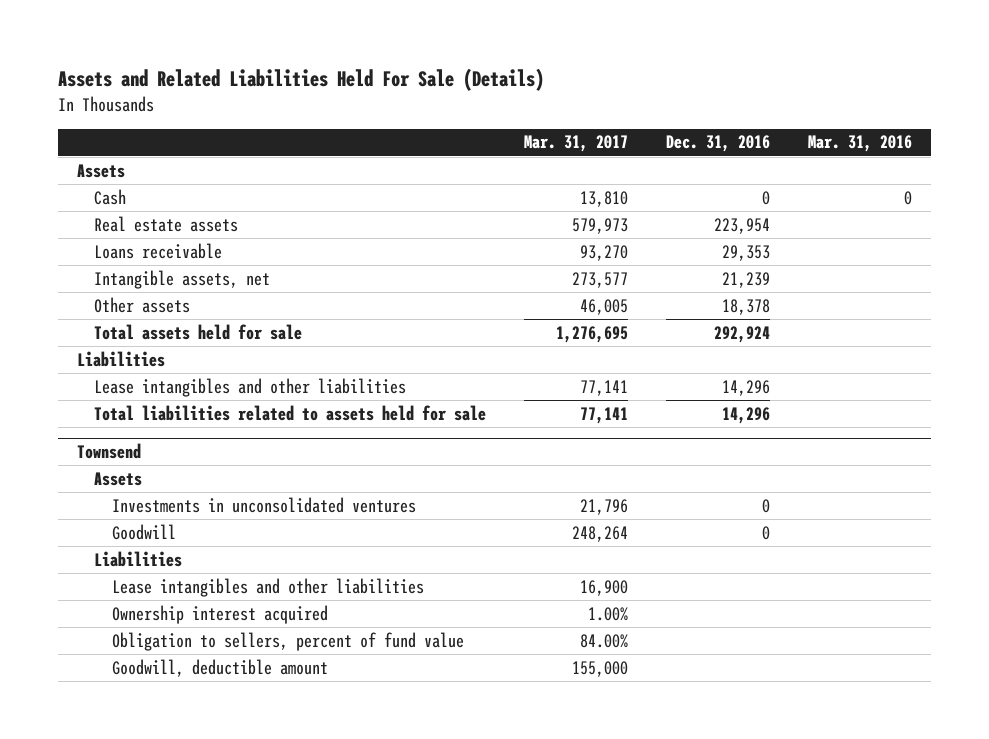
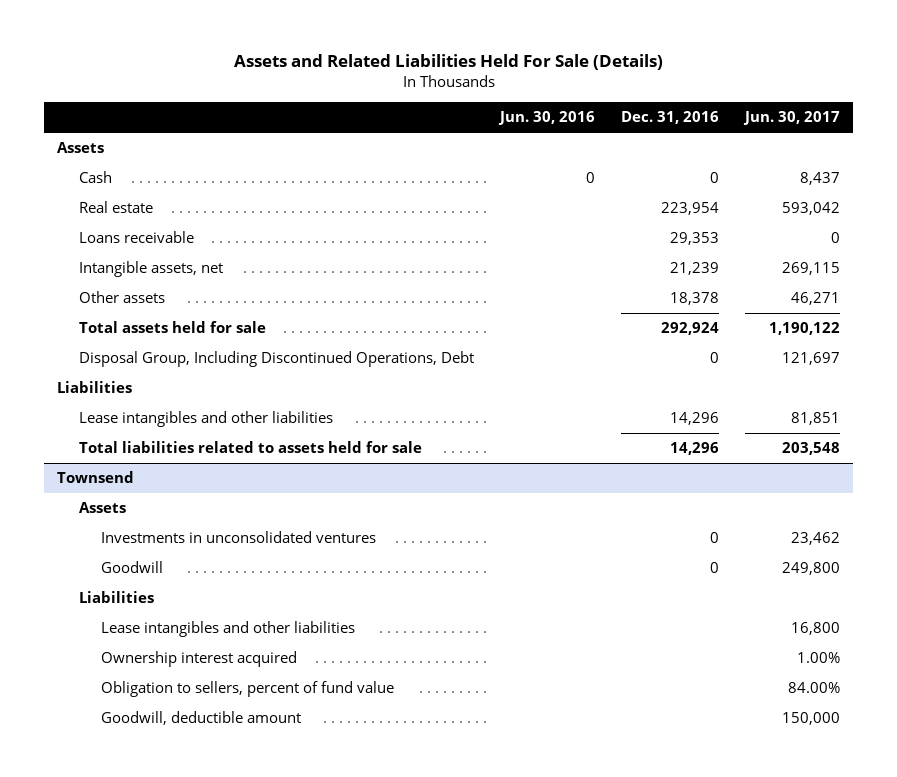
[524,135,629,153] Mar. 31, 2017 -> none
[807,135,912,153] Mar. 31, 2016 -> none
none -> [498,111,596,126] Jun. 30, 2016
none -> [743,111,841,126] Jun. 30, 2017
[94,215,239,232] Real estate assets -> [79,201,154,214] Real estate
none -> [79,351,475,368] Disposal Group, Including Discontinued Operations, Debt

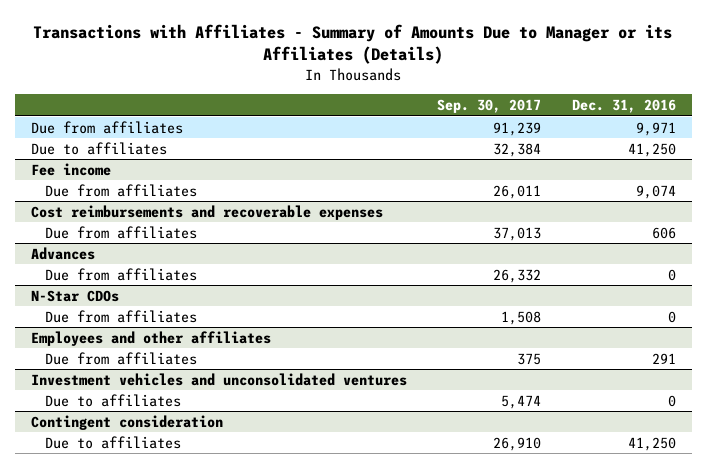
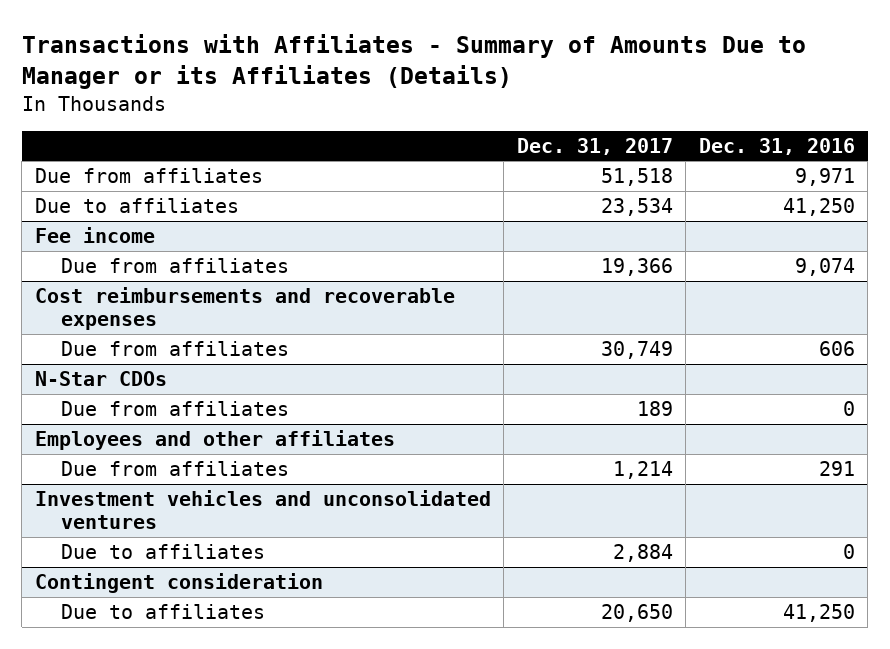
[437,99,542,114] Sep. 30, 2017 -> none
none -> [516,137,673,155] Dec. 31, 2017
[30,246,95,260] Advances -> none
[45,267,198,281] Due from affiliates -> none

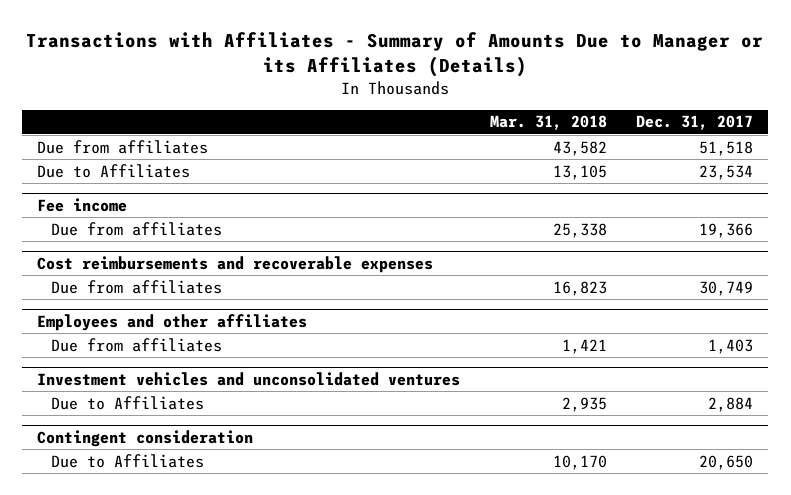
[698,137,855,155] Dec. 31, 2016 -> none
none -> [489,115,607,131] Mar. 31, 2018
[34,198,239,214] Due to affiliates -> [37,163,191,178] Due to Affiliates
[34,371,167,387] N-Star CDOs -> none
[60,401,289,417] Due from affiliates -> none
[612,461,673,480] 1,214 -> [708,338,754,354] 1,403
[60,544,265,560] Due to affiliates -> [50,395,204,410] Due to Affiliates
[60,604,265,620] Due to affiliates -> [50,453,204,468] Due to Affiliates

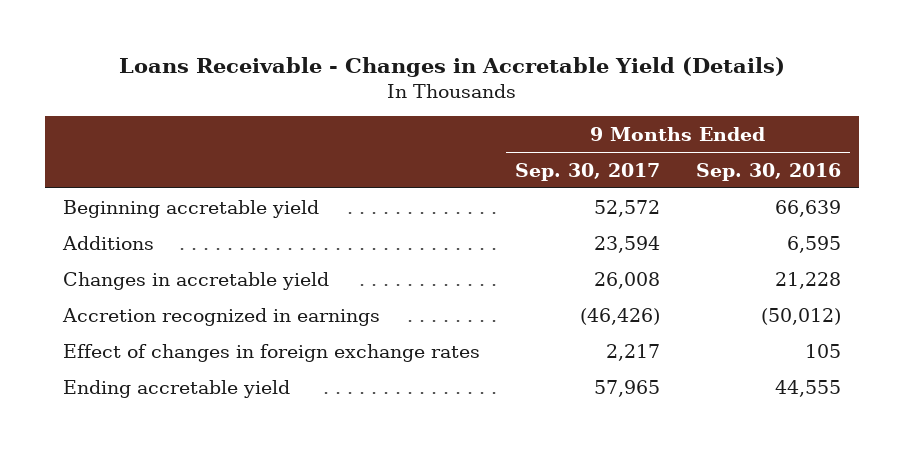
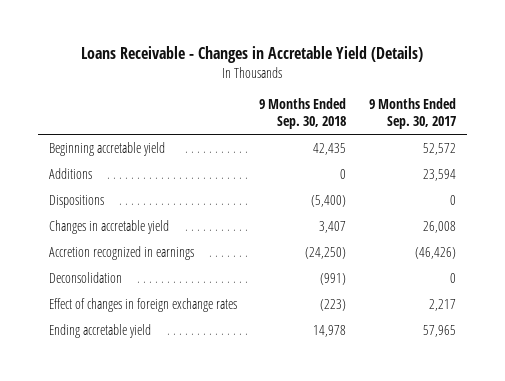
[696,162,842,181] Sep. 30, 2016 -> none
none -> [259,98,347,129] 9 Months Ended Sep. 30, 2018
none -> [48,195,104,209] Dispositions
none -> [48,272,122,284] Deconsolidation

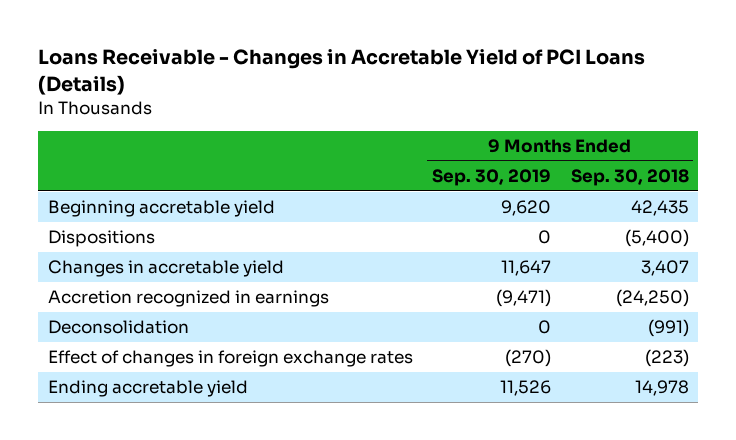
[81,46,424,64] Loans Receivable - Changes in Accretable Yield (Details) -> [37,49,645,95] Loans Receivable - Changes in Accretable Yield of PCI Loans (Details)
[368,98,456,129] 9 Months Ended Sep. 30, 2017 -> none
none -> [432,169,552,187] Sep. 30, 2019
[48,168,92,180] Additions -> none

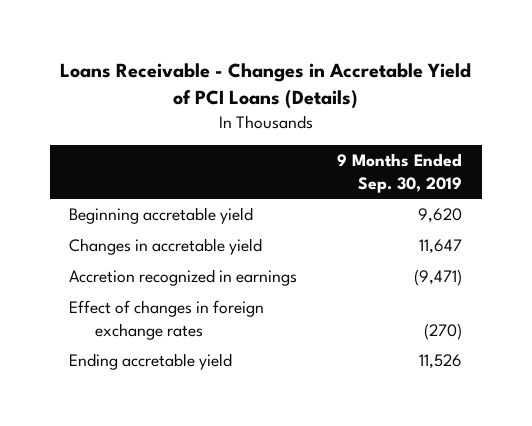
[570,169,689,187] Sep. 30, 2018 -> none
[47,230,155,248] Dispositions -> none
[47,320,189,335] Deconsolidation -> none

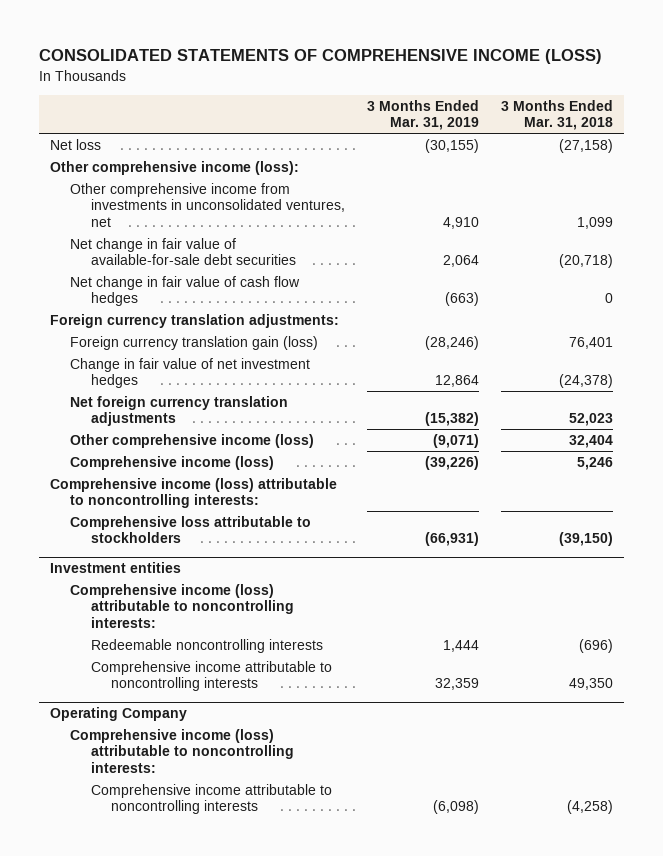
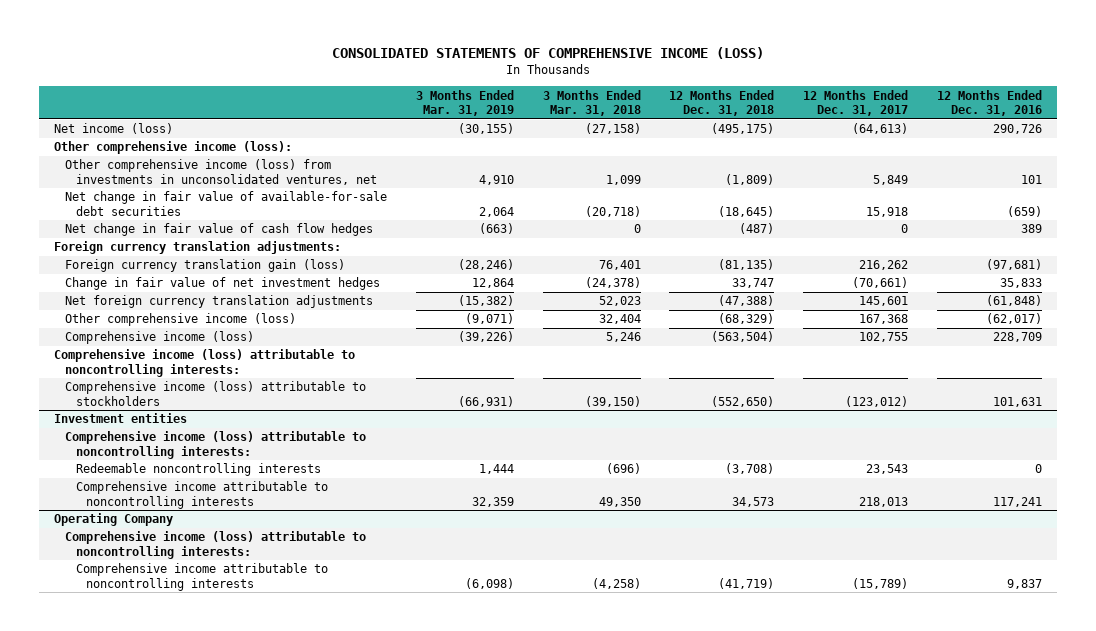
none -> [669,89,775,117] 12 Months Ended Dec. 31, 2018
none -> [803,89,909,117] 12 Months Ended Dec. 31, 2017
none -> [937,89,1043,117] 12 Months Ended Dec. 31, 2016
[50,138,102,150] Net loss -> [53,123,173,135] Net income (loss)
[70,182,345,227] Other comprehensive income from investments in unconsolidated ventures, net -> [64,159,377,185] Other comprehensive income (loss) from investments in unconsolidated ventures, net
[70,515,312,544] Comprehensive loss attributable to stockholders -> [64,381,366,406] Comprehensive income (loss) attributable to stockholders

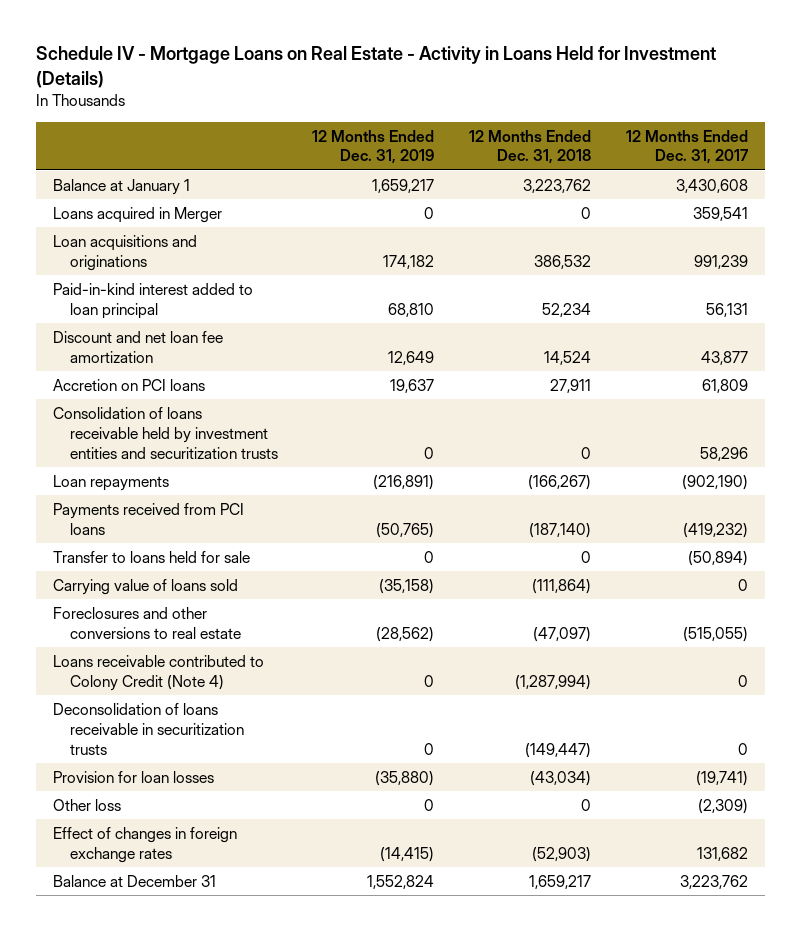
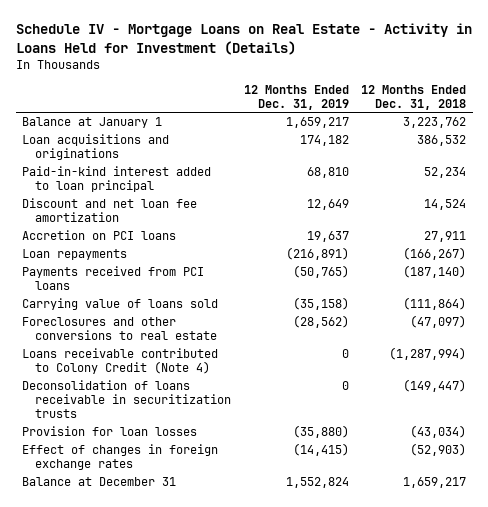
[625,129,748,165] 12 Months Ended Dec. 31, 2017 -> none
[53,206,223,223] Loans acquired in Merger -> none
[53,406,278,459] Consolidation of loans receivable held by investment entities and securitization trusts -> none
[53,550,251,563] Transfer to loans held for sale -> none
[53,798,122,811] Other loss -> none

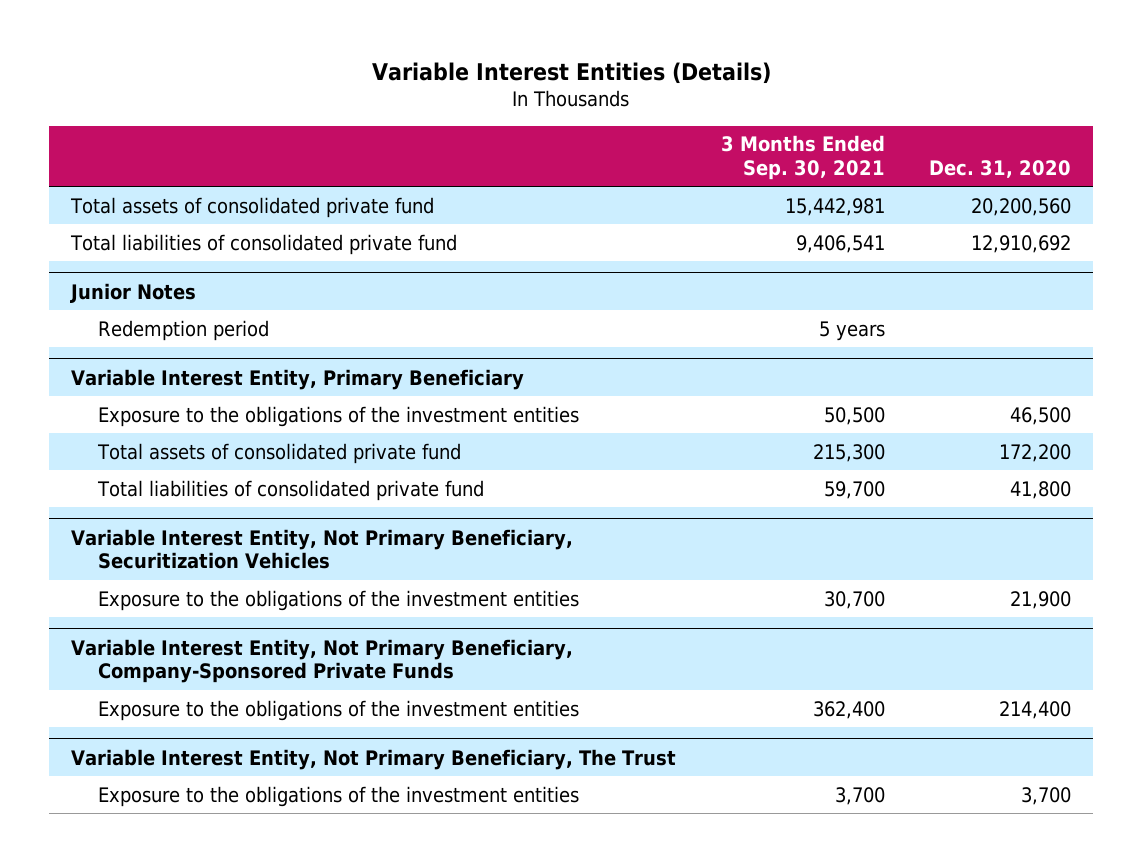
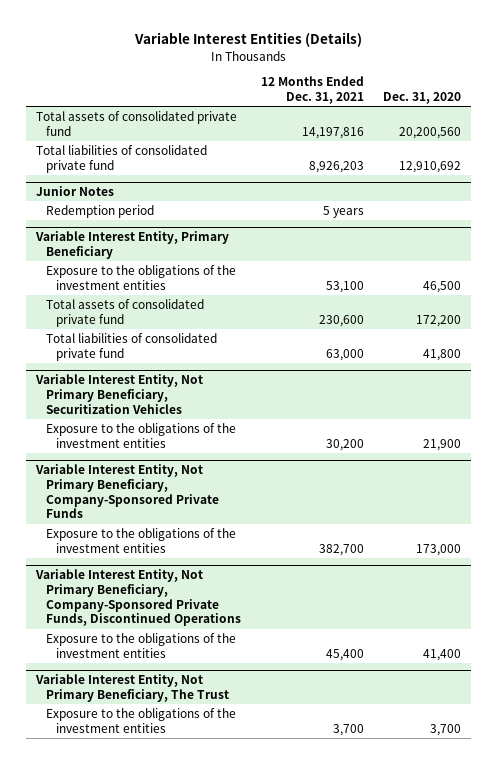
[720,135,885,181] 3 Months Ended Sep. 30, 2021 -> none
none -> [260,76,364,105] 12 Months Ended Dec. 31, 2021
[998,700,1071,719] 214,400 -> [416,543,462,556] 173,000
none -> [34,569,242,627] Variable Interest Entity, Not Primary Beneficiary, Company-Sponsored Private Funds, Discontinued Operations
none -> [46,632,237,658] Exposure to the obligations of the investment entities

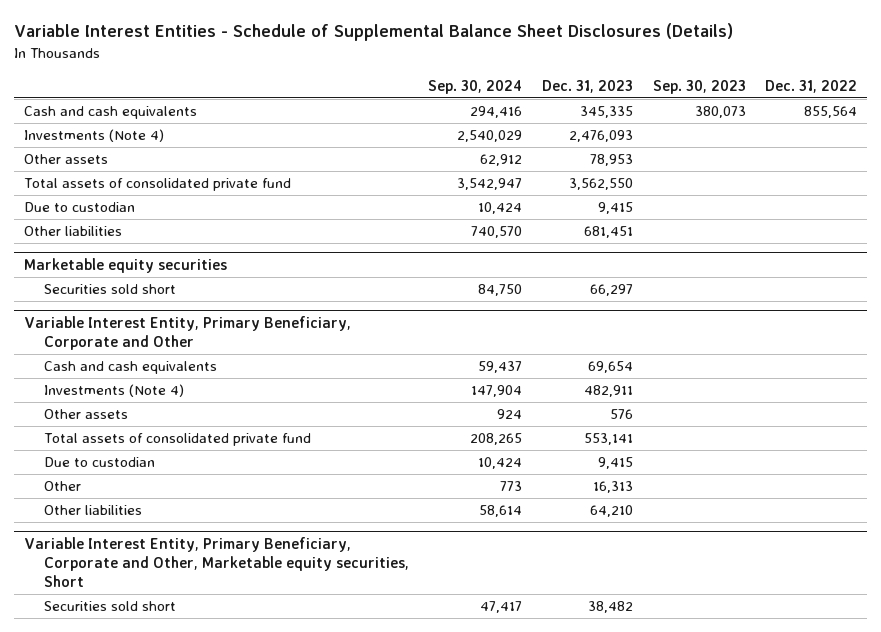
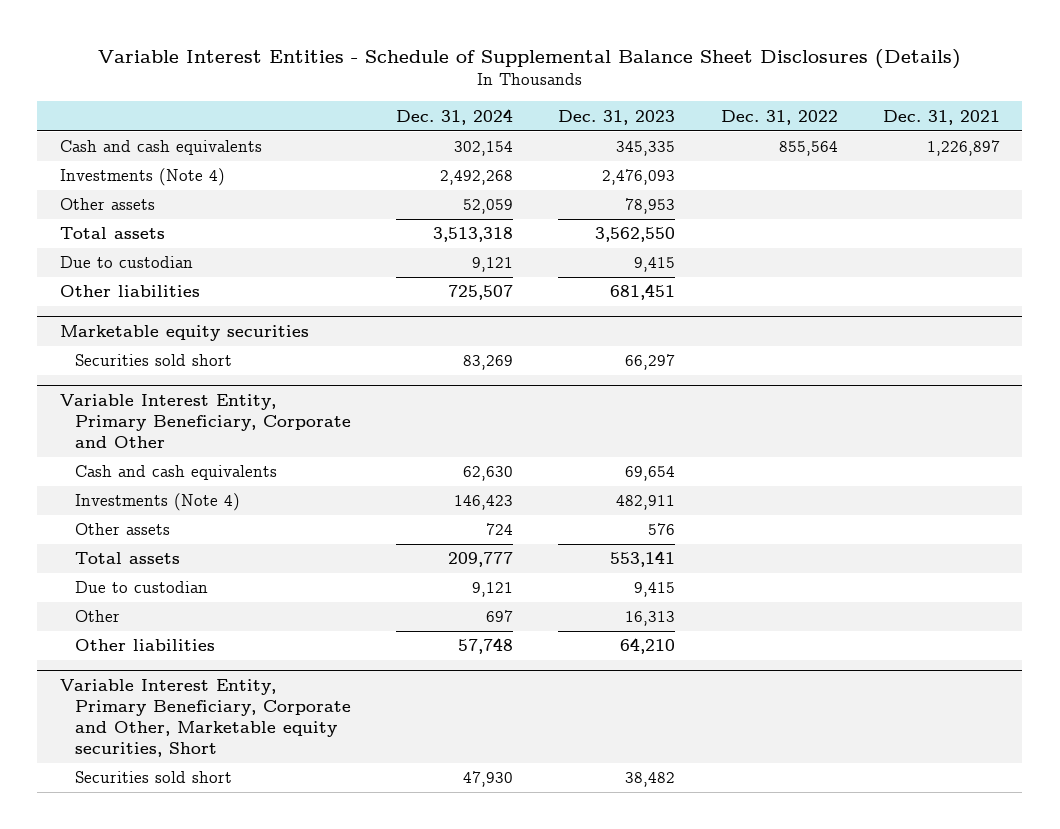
[428,79,523,94] Sep. 30, 2024 -> none
[652,79,746,94] Sep. 30, 2023 -> none
none -> [396,108,514,125] Dec. 31, 2024
none -> [882,109,1000,125] Dec. 31, 2021
[23,178,291,192] Total assets of consolidated private fund -> [60,227,166,240] Total assets
[43,433,311,447] Total assets of consolidated private fund -> [75,552,181,565] Total assets

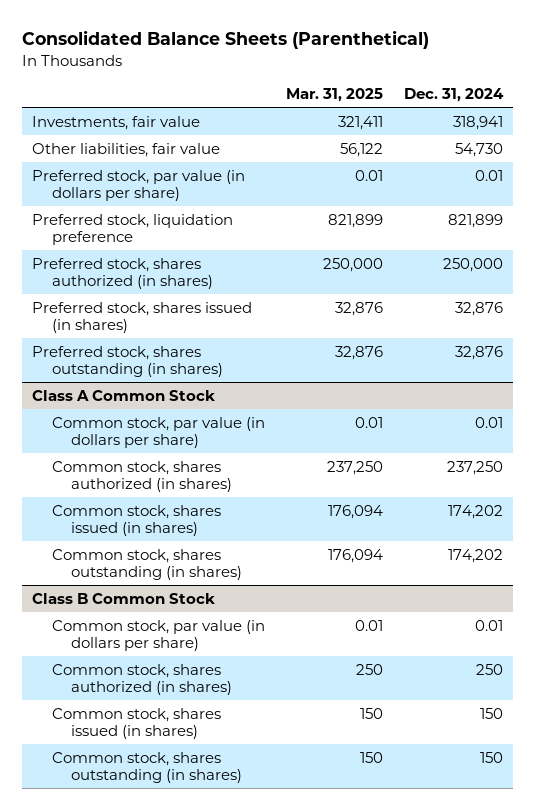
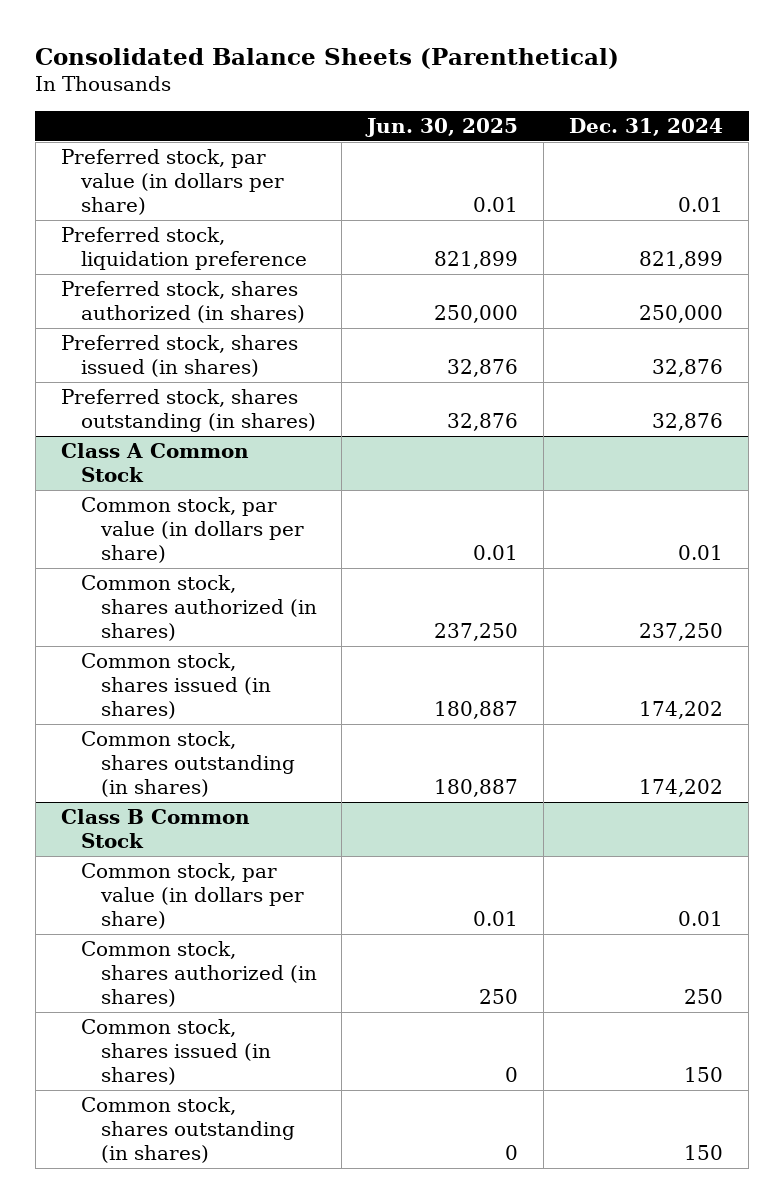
[285,88,383,103] Mar. 31, 2025 -> none
none -> [365,117,519,137] Jun. 30, 2025
[32,115,201,130] Investments, fair value -> none
[32,142,221,157] Other liabilities, fair value -> none

